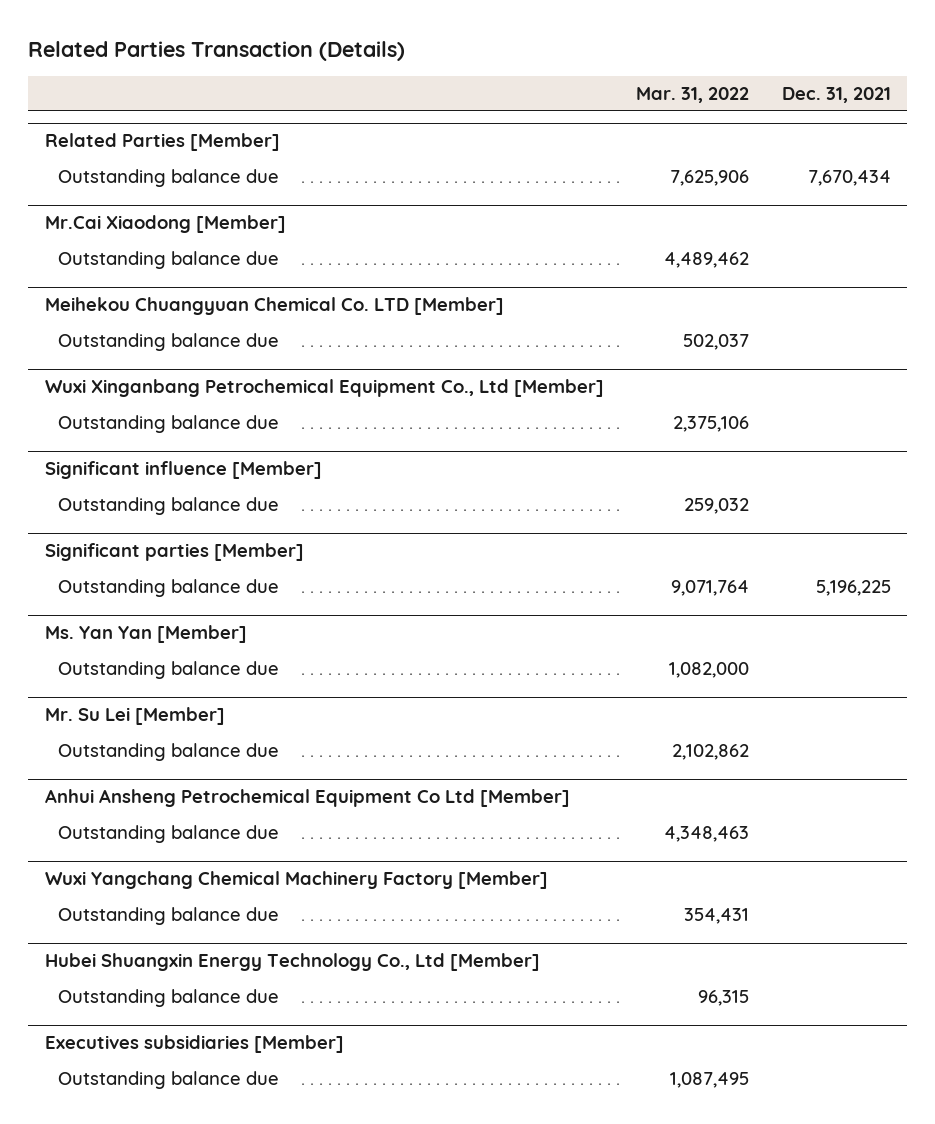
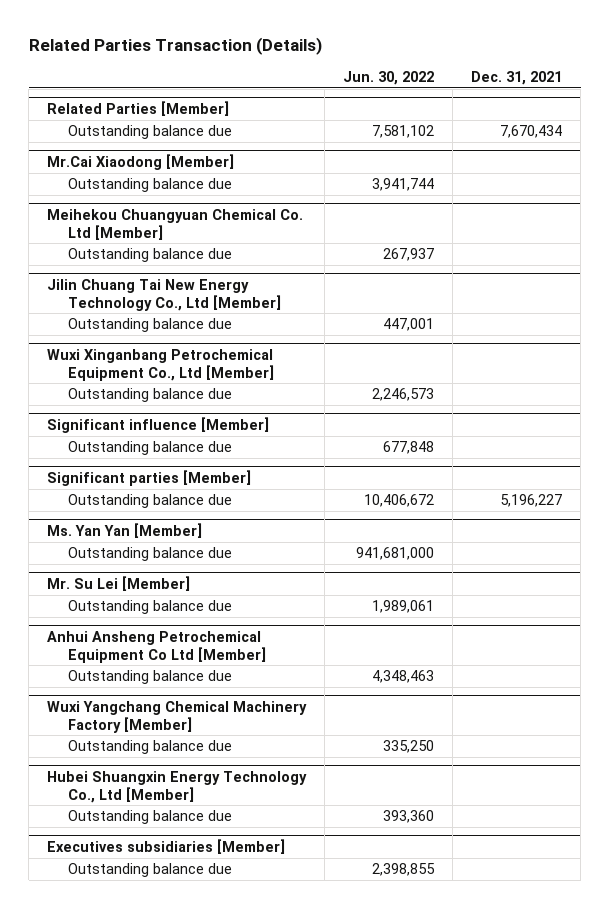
[636,86,750,103] Mar. 31, 2022 -> none
none -> [343,70,435,85] Jun. 30, 2022
[44,297,504,316] Meihekou Chuangyuan Chemical Co. LTD [Member] -> [47,208,304,240] Meihekou Chuangyuan Chemical Co. Ltd [Member]
none -> [47,278,281,311] Jilin Chuang Tai New Energy Technology Co., Ltd [Member]
none -> [67,318,232,333] Outstanding balance due
[815,580,891,597] 5,196,225 -> [500,494,563,508] 5,196,227

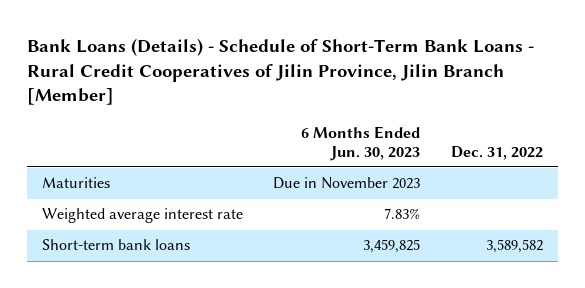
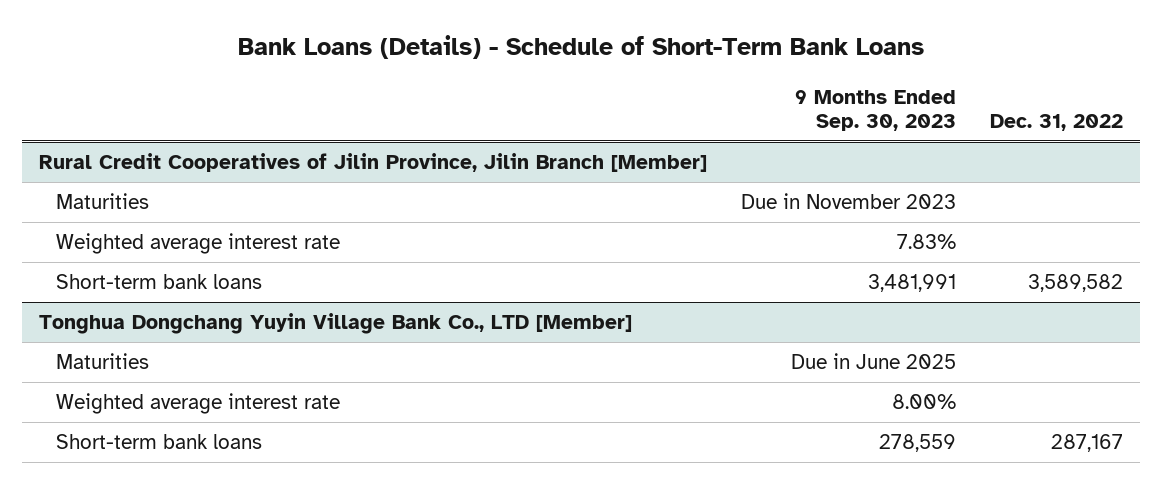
[27,37,535,106] Bank Loans (Details) - Schedule of Short-Term Bank Loans - Rural Credit Cooperatives of Jilin Province, Jilin Branch [Member] -> [238,35,925,60] Bank Loans (Details) - Schedule of Short-Term Bank Loans
[301,125,421,161] 6 Months Ended Jun. 30, 2023 -> none
none -> [795,89,957,132] 9 Months Ended Sep. 30, 2023
none -> [39,153,708,173] Rural Credit Cooperatives of Jilin Province, Jilin Branch [Member]
none -> [39,313,633,335] Tonghua Dongchang Yuyin Village Bank Co., LTD [Member]
none -> [56,353,150,370] Maturities
none -> [56,393,341,415] Weighted average interest rate
none -> [56,434,263,450] Short-term bank loans

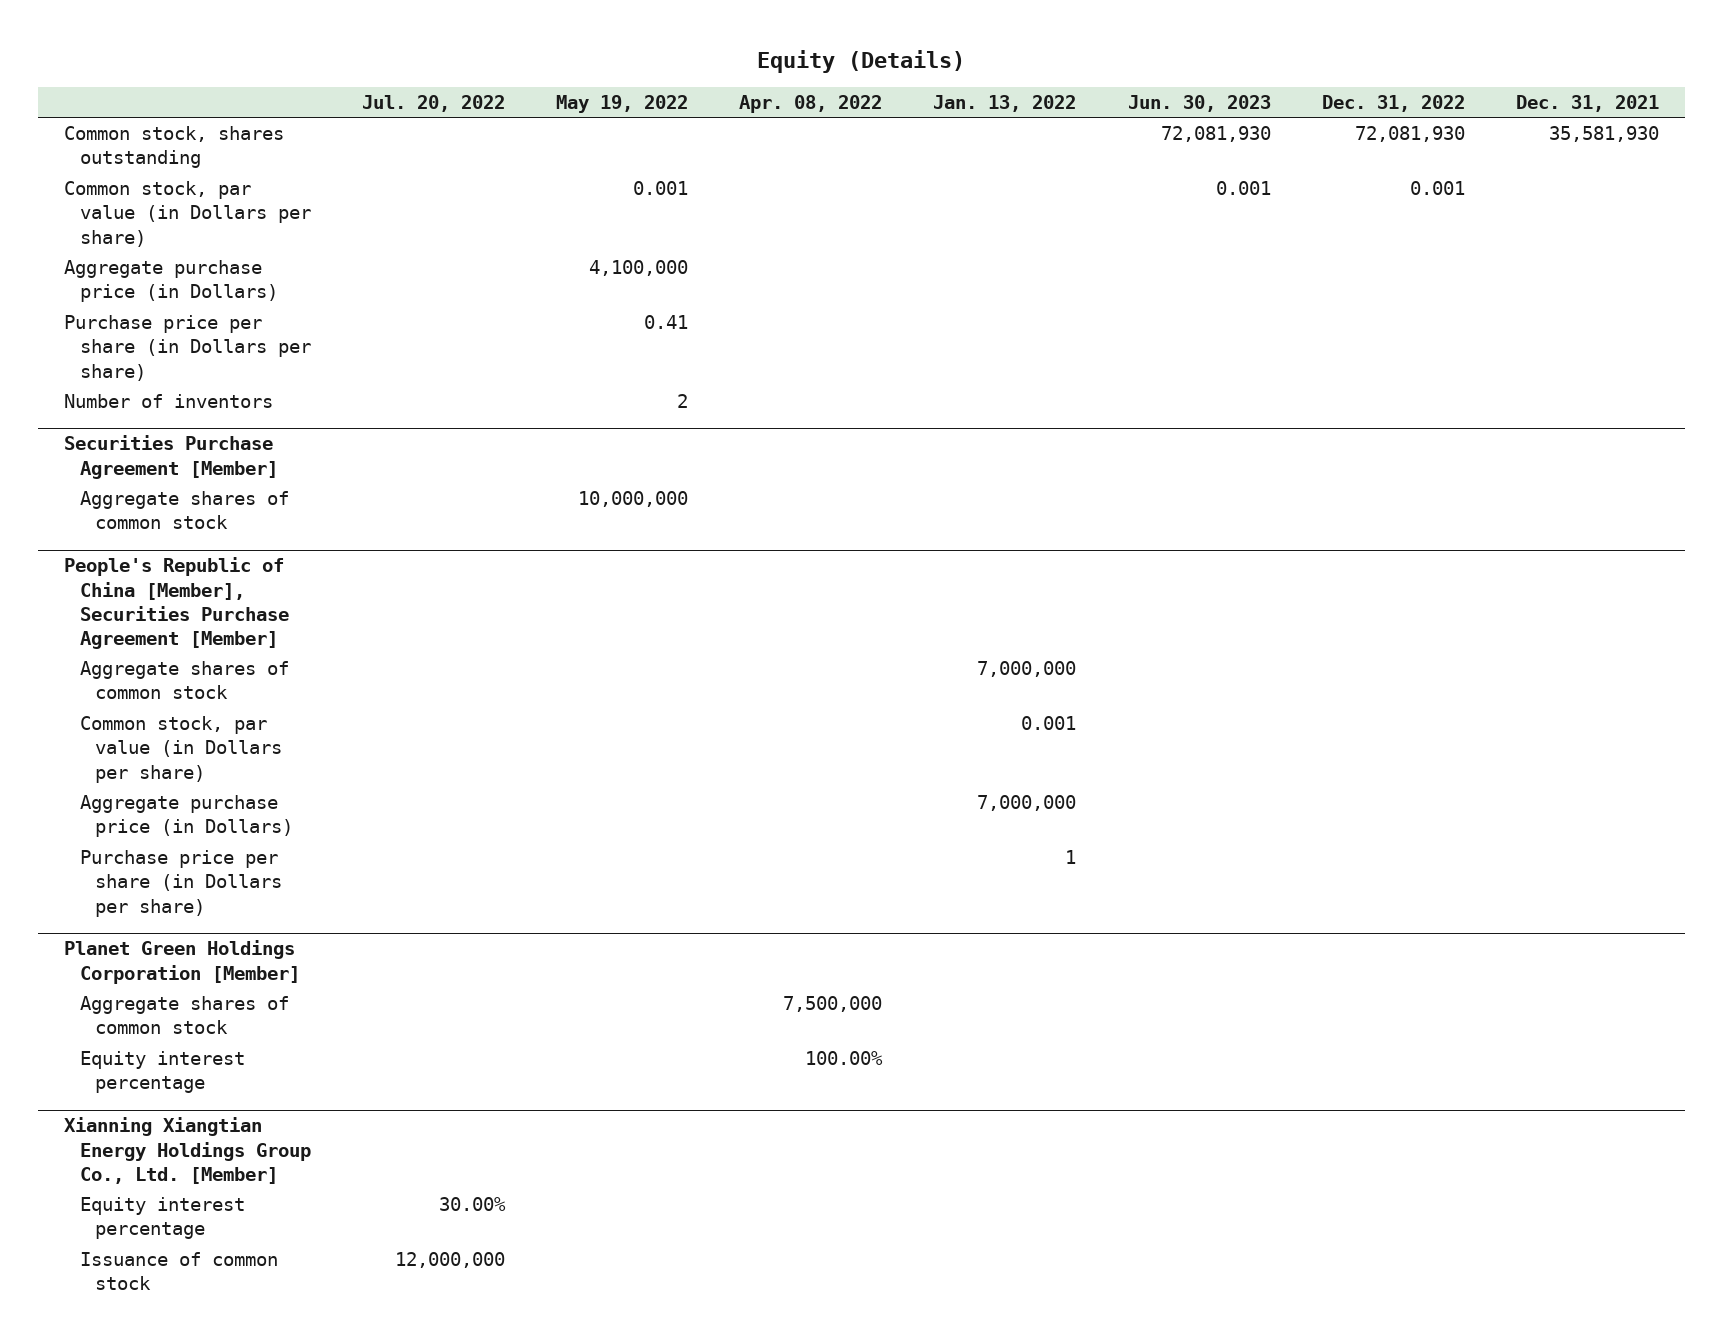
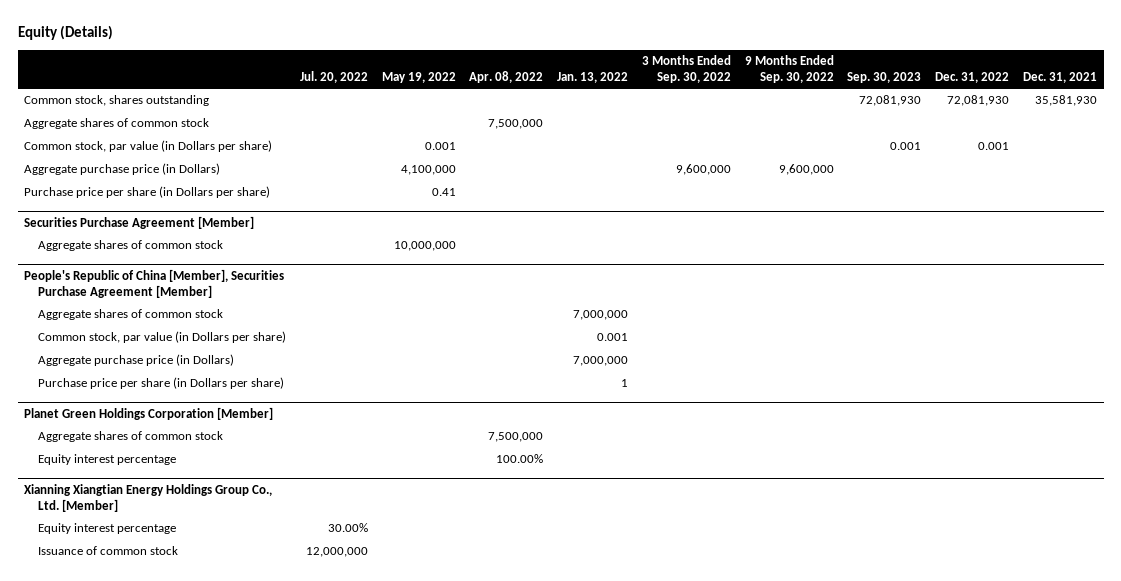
[1127,95,1271,113] Jun. 30, 2023 -> none
none -> [641,55,731,84] 3 Months Ended Sep. 30, 2022
none -> [744,55,834,84] 9 Months Ended Sep. 30, 2022
none -> [847,72,922,84] Sep. 30, 2023
none -> [24,118,210,130] Aggregate shares of common stock
[63,394,273,409] Number of inventors -> none

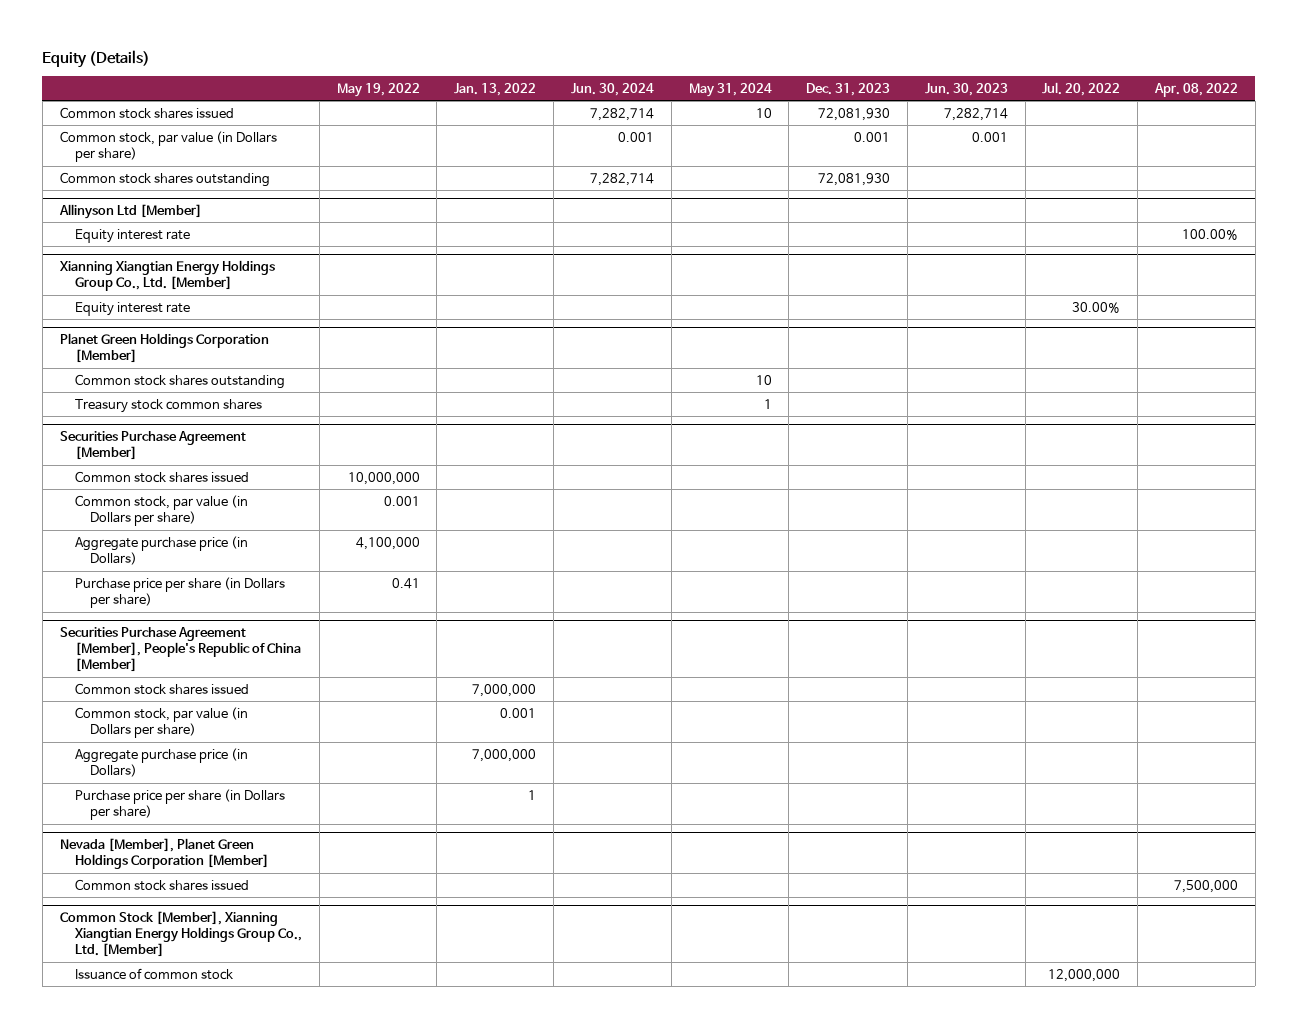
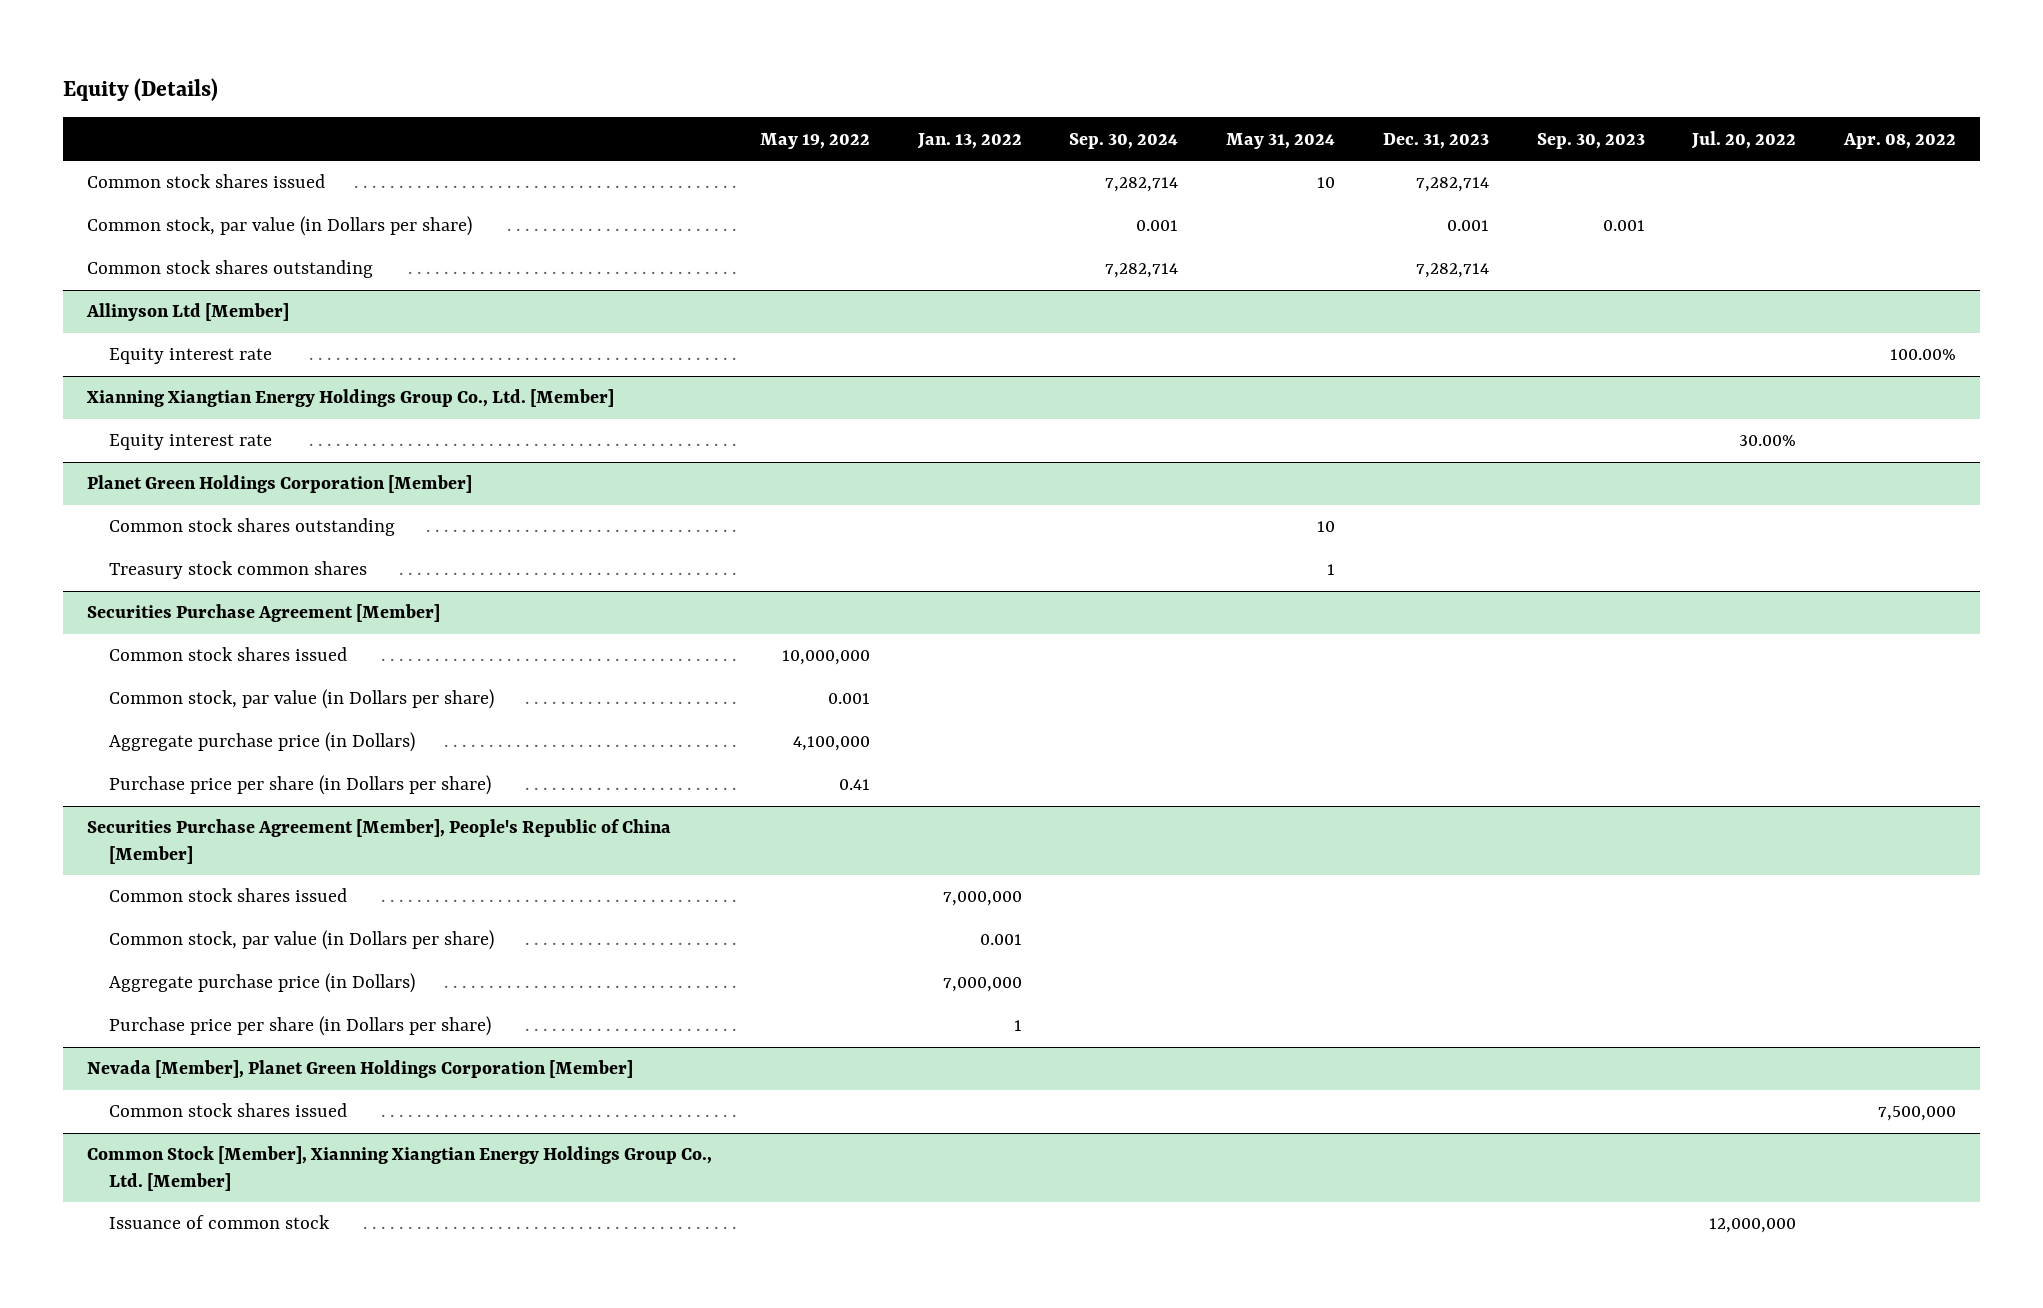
[570,82,654,96] Jun. 30, 2024 -> none
[924,82,1008,96] Jun. 30, 2023 -> none
none -> [1069,132,1179,149] Sep. 30, 2024
none -> [1536,132,1645,149] Sep. 30, 2023
[818,107,891,121] 72,081,930 -> [1415,177,1489,193] 7,282,714
[818,172,891,186] 72,081,930 -> [1415,263,1489,279] 7,282,714

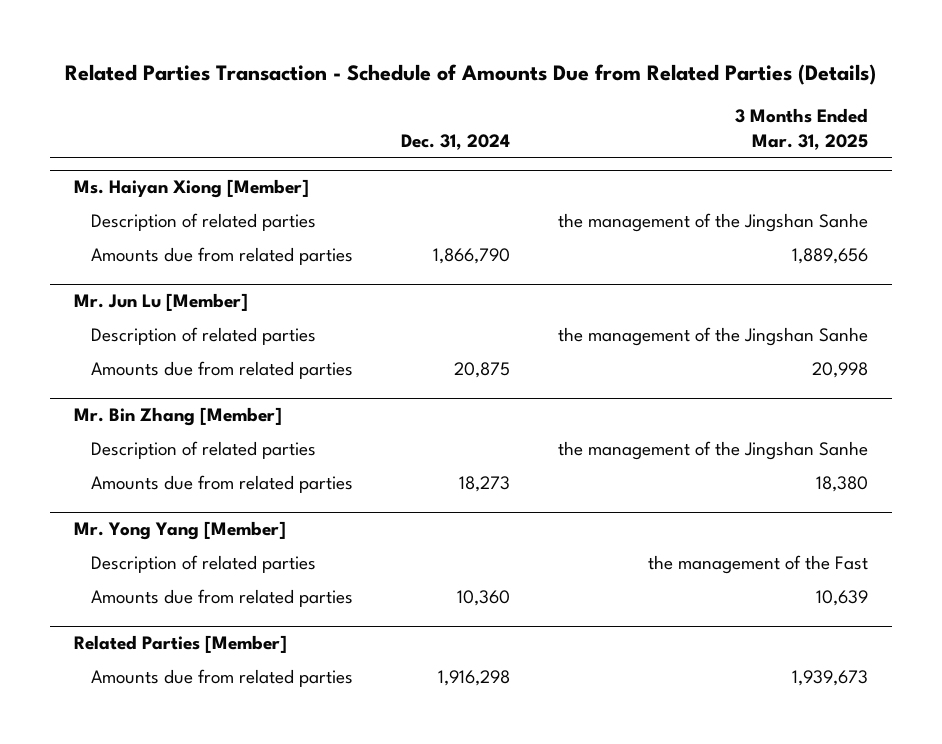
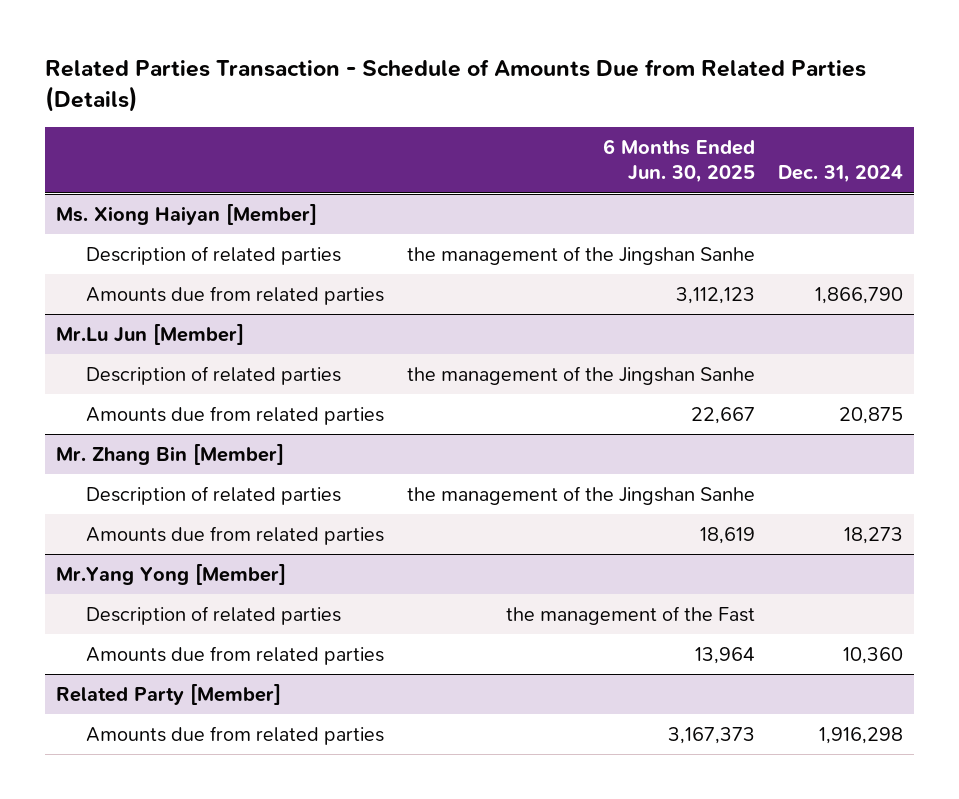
[735,108,869,150] 3 Months Ended Mar. 31, 2025 -> none
none -> [602,138,755,184] 6 Months Ended Jun. 30, 2025
[73,179,309,199] Ms. Haiyan Xiong [Member] -> [56,203,318,225] Ms. Xiong Haiyan [Member]
[73,293,248,312] Mr. Jun Lu [Member] -> [56,323,245,345] Mr.Lu Jun [Member]
[73,407,282,427] Mr. Bin Zhang [Member] -> [56,443,285,465] Mr. Zhang Bin [Member]
[73,521,286,541] Mr. Yong Yang [Member] -> [56,563,287,585] Mr.Yang Yong [Member]
[73,635,287,654] Related Parties [Member] -> [56,683,282,705] Related Party [Member]

